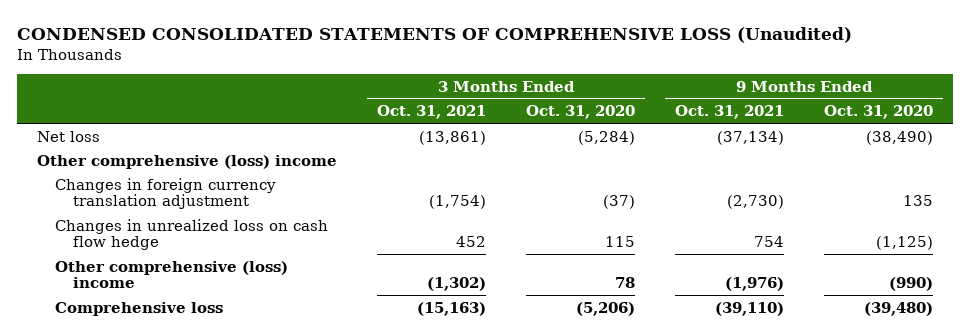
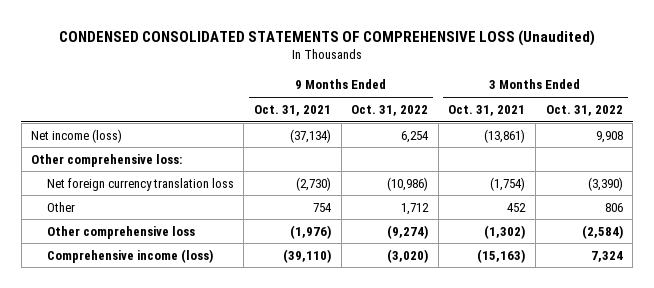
[526,105,636,120] Oct. 31, 2020 -> none
[824,105,934,120] Oct. 31, 2020 -> none
none -> [351,104,429,116] Oct. 31, 2022
none -> [545,104,623,116] Oct. 31, 2022
[37,130,101,142] Net loss -> [31,128,123,143] Net income (loss)
[37,154,338,169] Other comprehensive (loss) income -> [31,153,183,167] Other comprehensive loss:
[55,177,277,210] Changes in foreign currency translation adjustment -> [46,177,234,191] Net foreign currency translation loss
[55,218,329,251] Changes in unrealized loss on cash flow hedge -> [46,201,75,212] Other
[55,260,289,289] Other comprehensive (loss) income -> [46,225,195,239] Other comprehensive loss
[55,301,224,316] Comprehensive loss -> [46,248,213,263] Comprehensive income (loss)

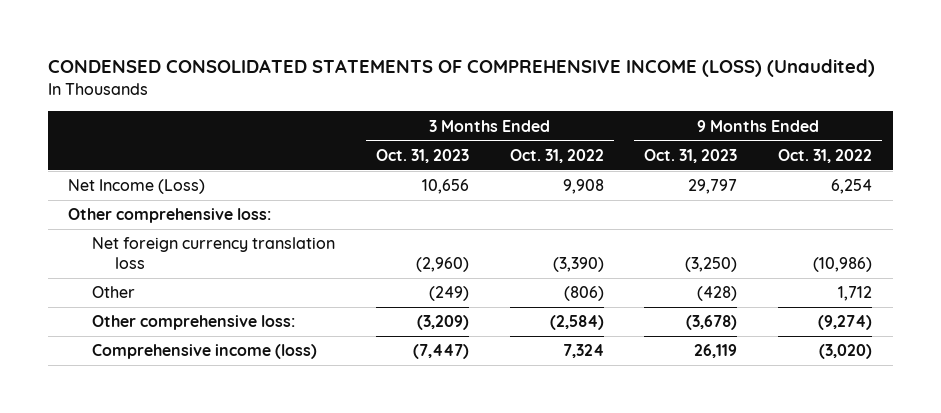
[58,29,595,46] CONDENSED CONSOLIDATED STATEMENTS OF COMPREHENSIVE LOSS (Unaudited) -> [48,59,876,78] CONDENSED CONSOLIDATED STATEMENTS OF COMPREHENSIVE INCOME (LOSS) (Unaudited)
[253,104,331,116] Oct. 31, 2021 -> none
[448,104,526,116] Oct. 31, 2021 -> none
none -> [375,149,469,164] Oct. 31, 2023
none -> [644,149,738,164] Oct. 31, 2023
[31,128,123,143] Net income (loss) -> [68,179,206,195] Net Income (Loss)
[604,202,623,212] 806 -> [563,286,604,302] (806)
[46,225,195,239] Other comprehensive loss -> [91,315,295,331] Other comprehensive loss:

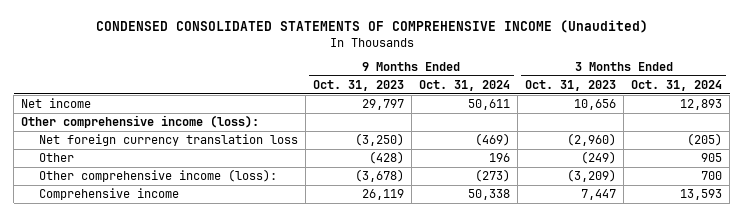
[48,59,876,78] CONDENSED CONSOLIDATED STATEMENTS OF COMPREHENSIVE INCOME (LOSS) (Unaudited) -> [95,20,648,34] CONDENSED CONSOLIDATED STATEMENTS OF COMPREHENSIVE INCOME (Unaudited)
[509,149,604,164] Oct. 31, 2022 -> none
[778,149,873,164] Oct. 31, 2022 -> none
none -> [419,79,511,91] Oct. 31, 2024
none -> [631,79,723,91] Oct. 31, 2024
[68,179,206,195] Net Income (Loss) -> [21,98,92,109] Net income
[68,208,272,224] Other comprehensive loss: -> [21,115,260,129] Other comprehensive income (loss):
[91,315,295,331] Other comprehensive loss: -> [38,169,277,183] Other comprehensive income (loss):
[91,344,317,360] Comprehensive income (loss) -> [38,188,179,201] Comprehensive income
[412,344,469,360] (7,447) -> [581,189,617,201] 7,447

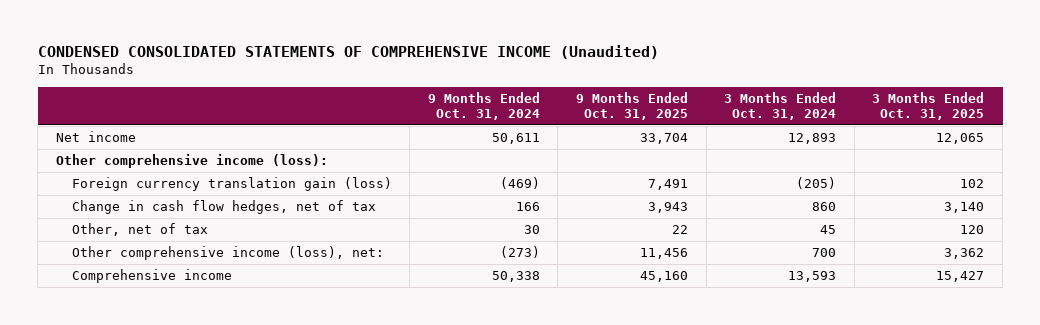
[312,79,404,91] Oct. 31, 2023 -> none
[525,79,617,91] Oct. 31, 2023 -> none
none -> [576,91,689,121] 9 Months Ended Oct. 31, 2025
none -> [872,91,985,121] 3 Months Ended Oct. 31, 2025
[38,134,298,147] Net foreign currency translation loss -> [71,176,392,191] Foreign currency translation gain (loss)
none -> [71,199,376,214] Change in cash flow hedges, net of tax
[38,153,74,163] Other -> [71,222,208,236] Other, net of tax
[489,153,511,163] 196 -> [523,224,540,234] 30
[701,153,723,163] 905 -> [820,224,837,234] 45
[38,169,277,183] Other comprehensive income (loss): -> [71,245,384,260] Other comprehensive income (loss), net:

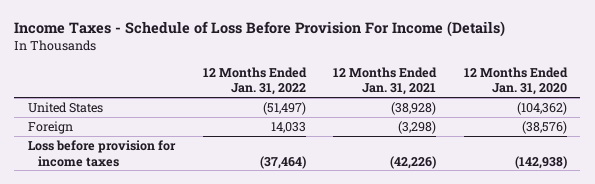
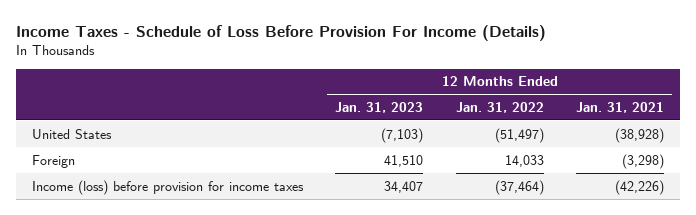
[463,66,568,96] 12 Months Ended Jan. 31, 2020 -> none
none -> [335,101,424,113] Jan. 31, 2023
[27,139,176,167] Loss before provision for income taxes -> [31,179,304,195] Income (loss) before provision for income taxes

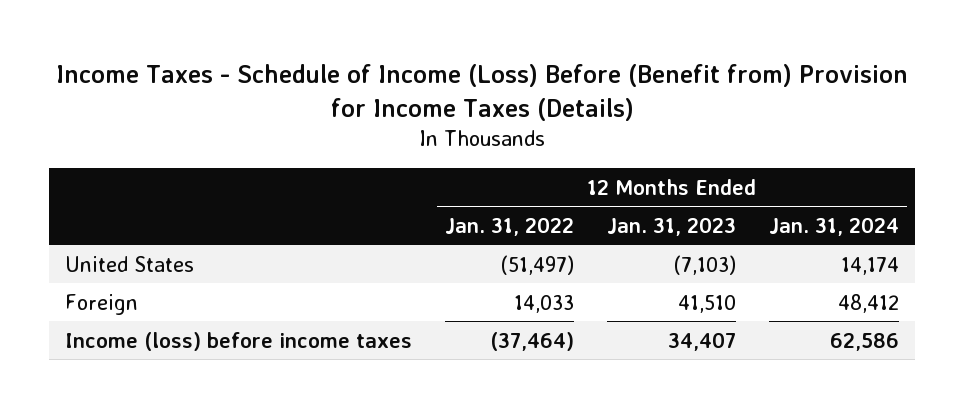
[15,24,546,41] Income Taxes - Schedule of Loss Before Provision For Income (Details) -> [56,63,909,121] Income Taxes - Schedule of Income (Loss) Before (Benefit from) Provision for Income Taxes (Details)
[575,101,664,113] Jan. 31, 2021 -> none
none -> [768,216,899,236] Jan. 31, 2024
[31,179,304,195] Income (loss) before provision for income taxes -> [65,331,413,351] Income (loss) before income taxes

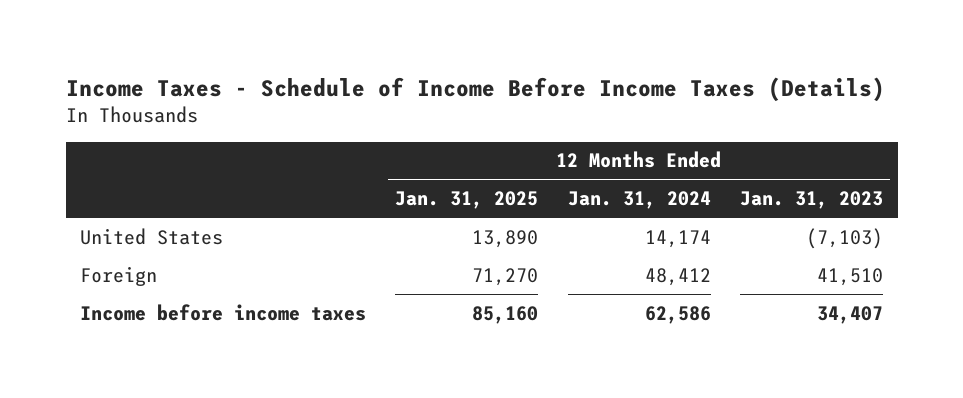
[56,63,909,121] Income Taxes - Schedule of Income (Loss) Before (Benefit from) Provision for Income Taxes (Details) -> [65,76,885,102] Income Taxes - Schedule of Income Before Income Taxes (Details)
[445,216,575,236] Jan. 31, 2022 -> none
none -> [395,191,539,210] Jan. 31, 2025
[65,331,413,351] Income (loss) before income taxes -> [80,303,367,321] Income before income taxes

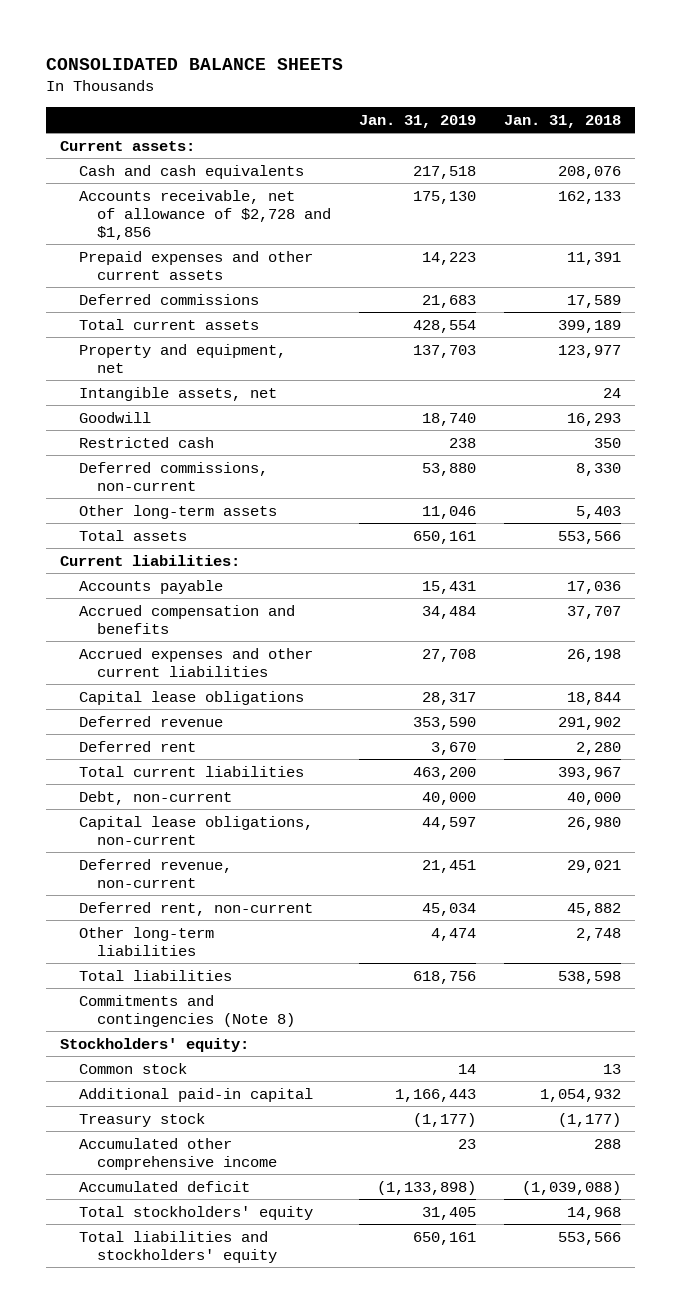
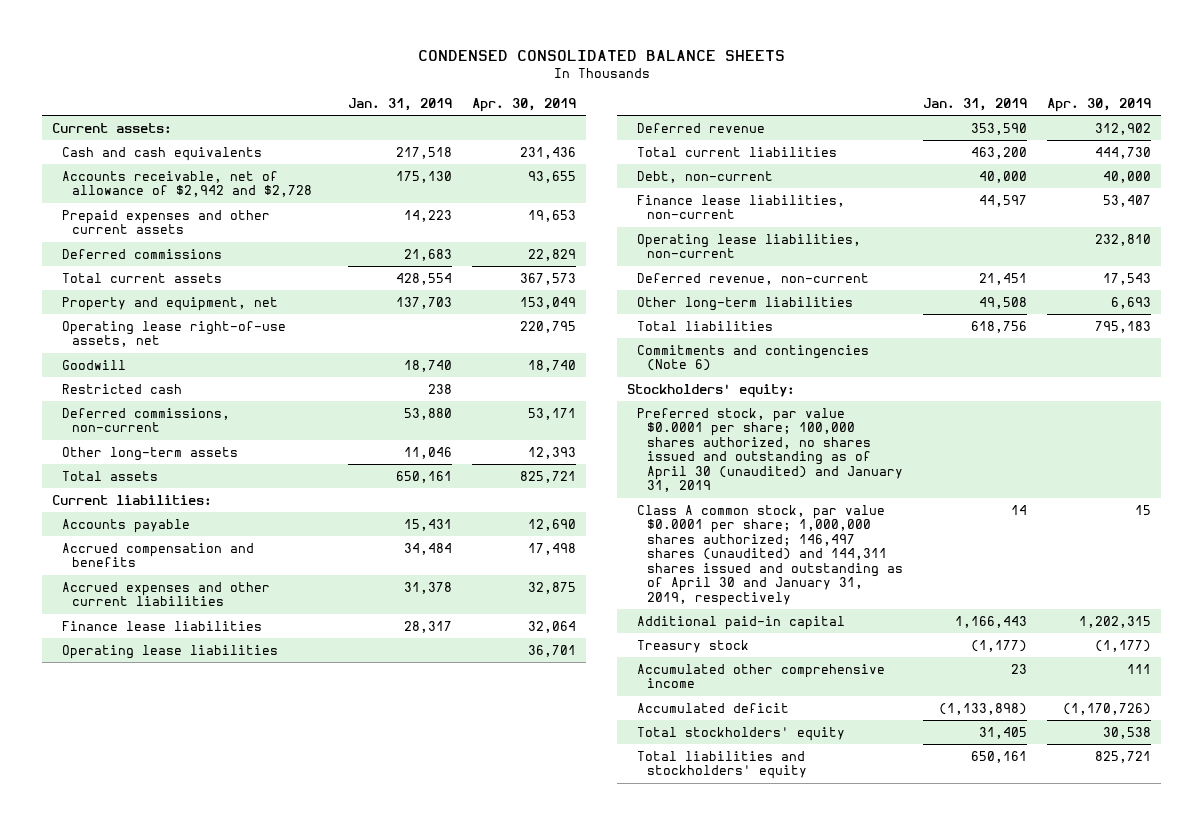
[46,58,344,71] CONSOLIDATED BALANCE SHEETS -> [417,50,785,62] CONDENSED CONSOLIDATED BALANCE SHEETS
[503,114,621,128] Jan. 31, 2018 -> none
none -> [472,97,577,112] Apr. 30, 2019
[78,189,332,240] Accounts receivable, net of allowance of $2,728 and $1,856 -> [61,170,312,198] Accounts receivable, net of allowance of $2,942 and $2,728
[78,386,277,401] Intangible assets, net -> none
none -> [61,320,286,348] Operating lease right-of-use assets, net
[422,648,477,662] 27,708 -> [403,581,452,594] 31,378
[78,690,304,705] Capital lease obligations -> [61,620,262,631] Finance lease liabilities
none -> [61,644,278,659] Operating lease liabilities
[78,740,196,752] Deferred rent -> none
[78,815,313,845] Capital lease obligations, non-current -> [637,194,846,220] Finance lease liabilities, non-current
none -> [637,233,862,259] Operating lease liabilities, non-current
[78,901,313,916] Deferred rent, non-current -> none
[431,927,477,941] 4,474 -> [979,296,1028,309] 49,508
[78,994,296,1027] Commitments and contingencies (Note 8) -> [637,344,870,372] Commitments and contingencies (Note 6)
none -> [637,407,903,493] Preferred stock, par value $0.0001 per share; 100,000 shares authorized, no shares issued and outstanding as of April 30 (unaudited) and January 31, 2019
[78,1062,187,1074] Common stock -> [637,504,903,606] Class A common stock, par value $0.0001 per share; 1,000,000 shares authorized; 146,497 shares (unaudited) and 144,311 shares issued and outstanding as of April 30 and January 31, 2019, respectively

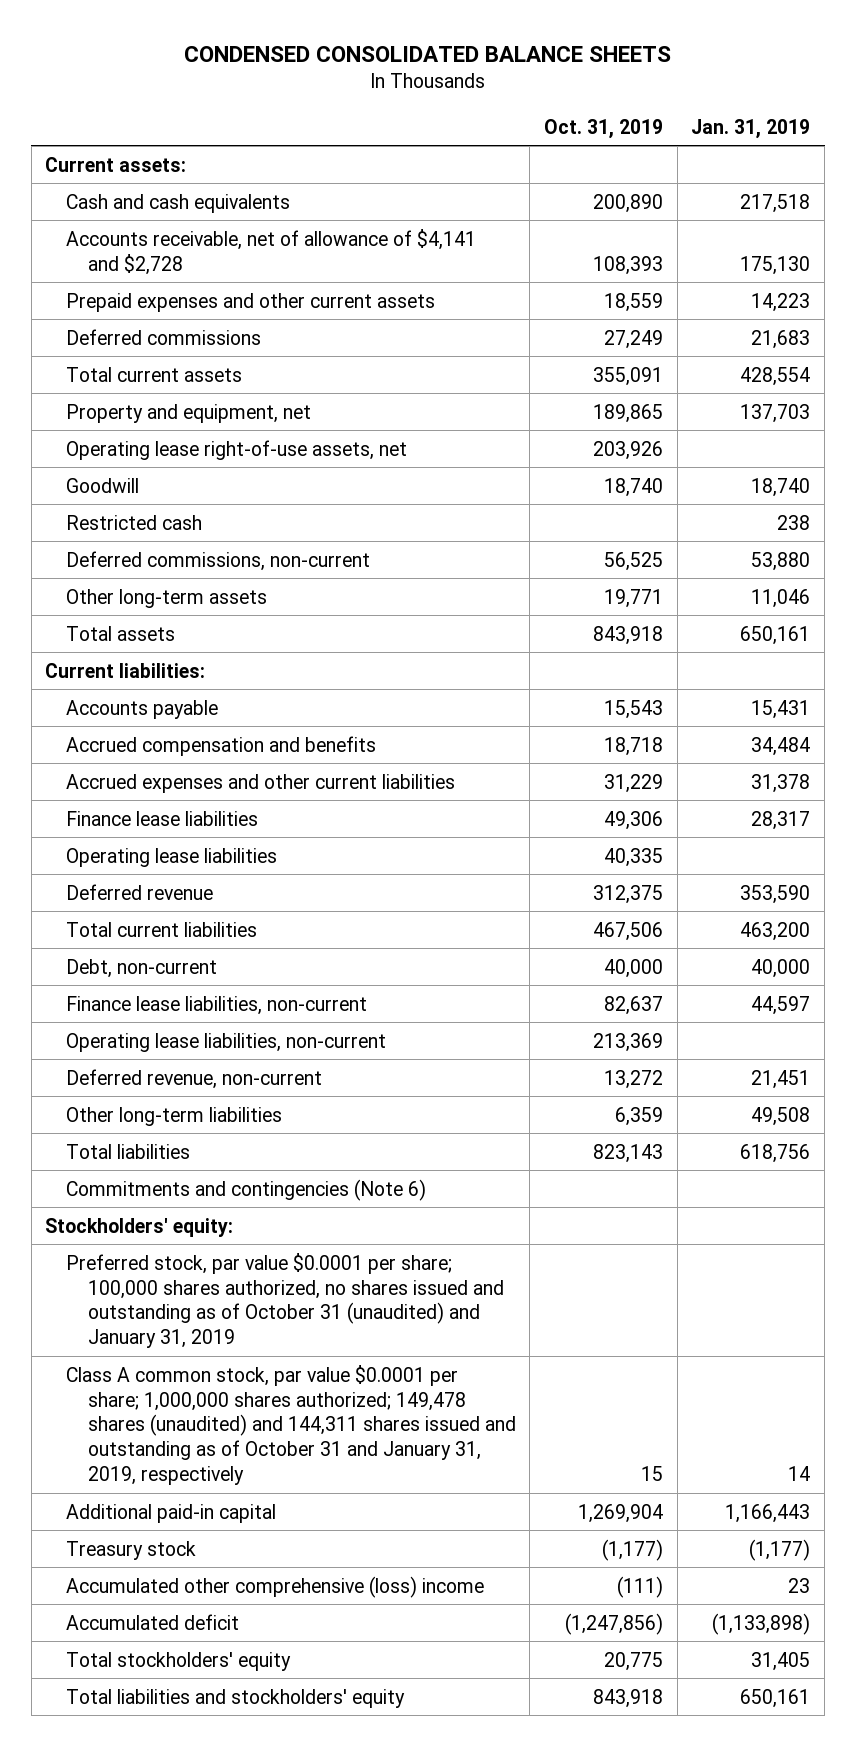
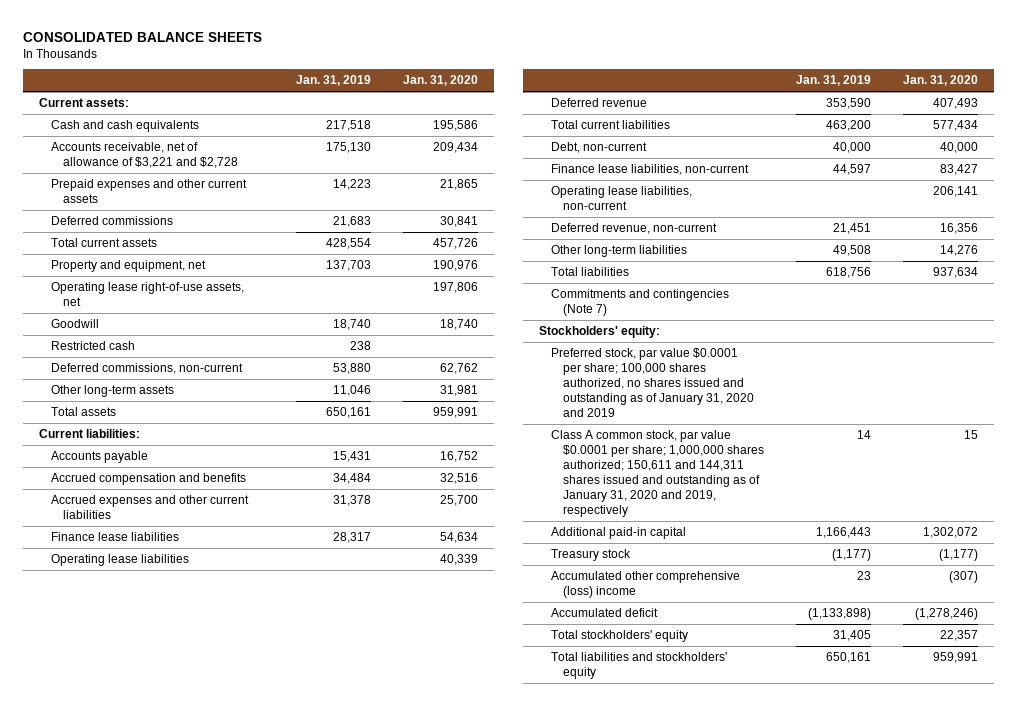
[183,45,671,62] CONDENSED CONSOLIDATED BALANCE SHEETS -> [23,31,263,42] CONSOLIDATED BALANCE SHEETS
[543,118,663,139] Oct. 31, 2019 -> none
none -> [402,75,478,87] Jan. 31, 2020
[66,228,477,275] Accounts receivable, net of allowance of $4,141 and $2,728 -> [51,142,238,169] Accounts receivable, net of allowance of $3,221 and $2,728
[66,1178,427,1201] Commitments and contingencies (Note 6) -> [551,289,730,317] Commitments and contingencies (Note 7)
[66,1252,504,1349] Preferred stock, par value $0.0001 per share; 100,000 shares authorized, no shares issued and outstanding as of October 31 (unaudited) and January 31, 2019 -> [551,348,754,418] Preferred stock, par value $0.0001 per share; 100,000 shares authorized, no shares issued and outstanding as of January 31, 2020 and 2019
[66,1364,516,1486] Class A common stock, par value $0.0001 per share; 1,000,000 shares authorized; 149,478 shares (unaudited) and 144,311 shares issued and outstanding as of October 31 and January 31, 2019, respectively -> [551,430,764,518] Class A common stock, par value $0.0001 per share; 1,000,000 shares authorized; 150,611 and 144,311 shares issued and outstanding as of January 31, 2020 and 2019, respectively

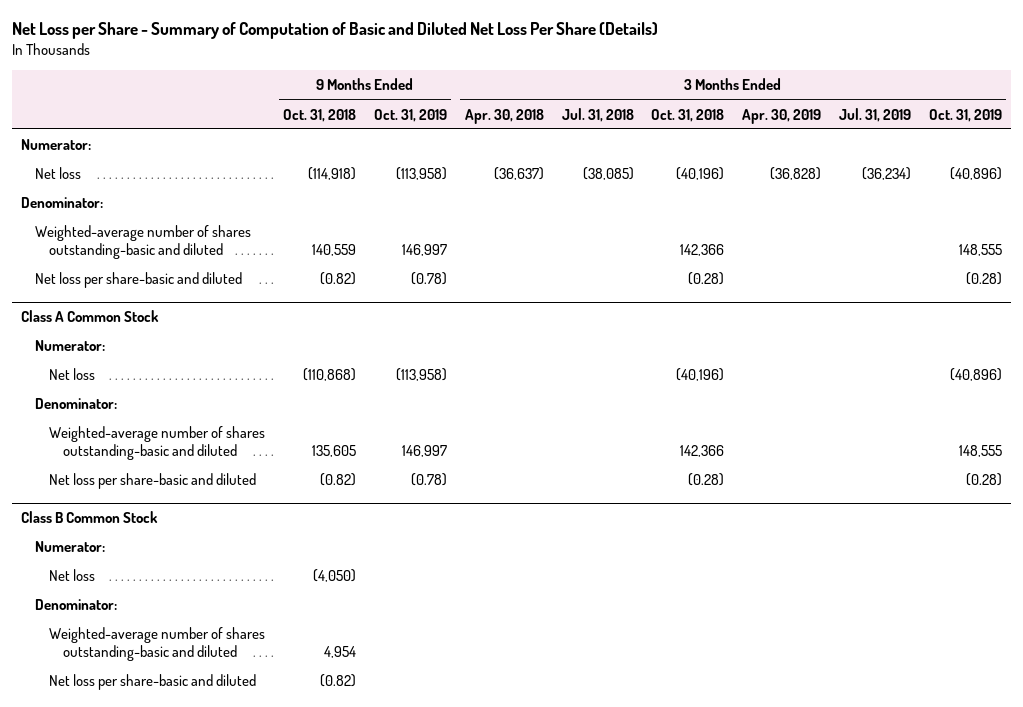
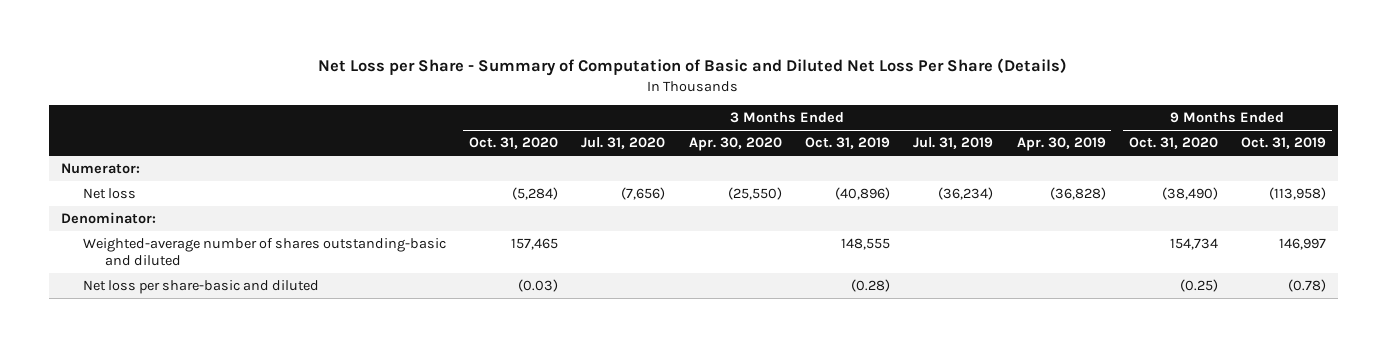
[282,108,356,122] Oct. 31, 2018 -> none
[464,108,544,124] Apr. 30, 2018 -> none
[561,107,634,122] Jul. 31, 2018 -> none
[651,108,725,122] Oct. 31, 2018 -> none
none -> [469,137,559,150] Oct. 31, 2020
none -> [581,137,666,150] Jul. 31, 2020
none -> [688,137,782,152] Apr. 30, 2020
none -> [1128,137,1218,150] Oct. 31, 2020
[20,310,159,323] Class A Common Stock -> none
[35,340,106,352] Numerator: -> none
[49,368,96,381] Net loss -> none
[35,398,118,410] Denominator: -> none
[49,426,266,461] Weighted-average number of shares outstanding-basic and diluted -> none
[49,473,257,490] Net loss per share-basic and diluted -> none
[20,511,158,524] Class B Common Stock -> none
[35,541,106,553] Numerator: -> none
[49,569,96,582] Net loss -> none
[35,599,118,611] Denominator: -> none
[49,627,266,662] Weighted-average number of shares outstanding-basic and diluted -> none
[49,674,257,691] Net loss per share-basic and diluted -> none

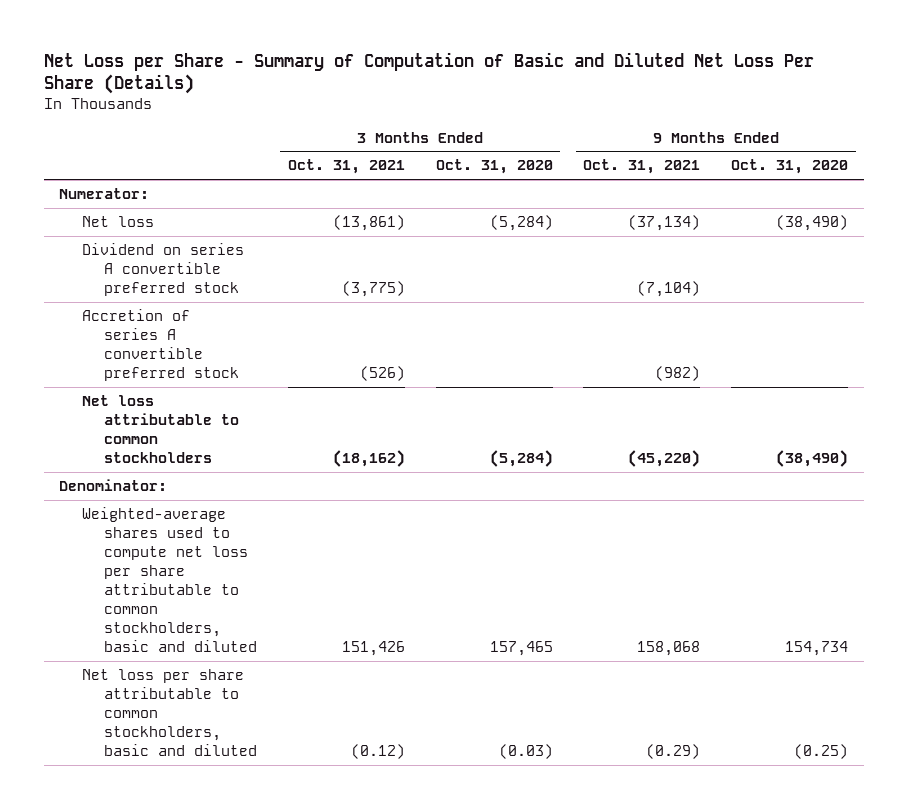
[581,137,666,150] Jul. 31, 2020 -> none
[688,137,782,152] Apr. 30, 2020 -> none
[804,137,890,150] Oct. 31, 2019 -> none
[913,137,994,150] Jul. 31, 2019 -> none
[1016,137,1106,152] Apr. 30, 2019 -> none
[1241,137,1327,150] Oct. 31, 2019 -> none
none -> [287,159,405,175] Oct. 31, 2021
none -> [583,159,701,175] Oct. 31, 2021
none -> [81,242,244,297] Dividend on series A convertible preferred stock
none -> [81,308,239,382] Accretion of series A convertible preferred stock
none -> [81,394,239,464] Net loss attributable to common stockholders
[82,238,446,267] Weighted-average number of shares outstanding-basic and diluted -> [81,506,257,653] Weighted-average shares used to compute net loss per share attributable to common stockholders, basic and diluted
[82,280,319,295] Net loss per share-basic and diluted -> [81,668,257,757] Net loss per share attributable to common stockholders, basic and diluted

